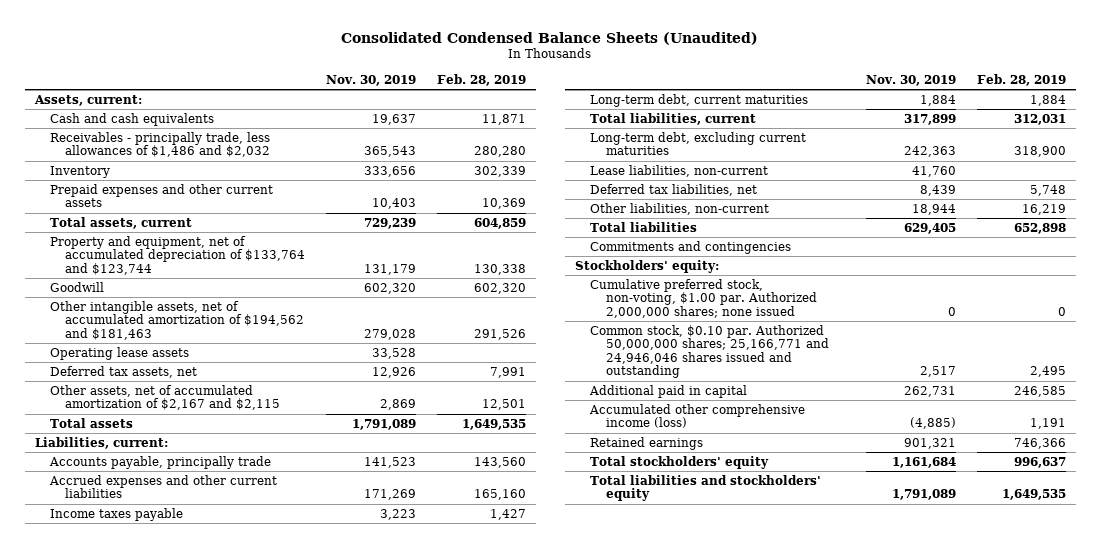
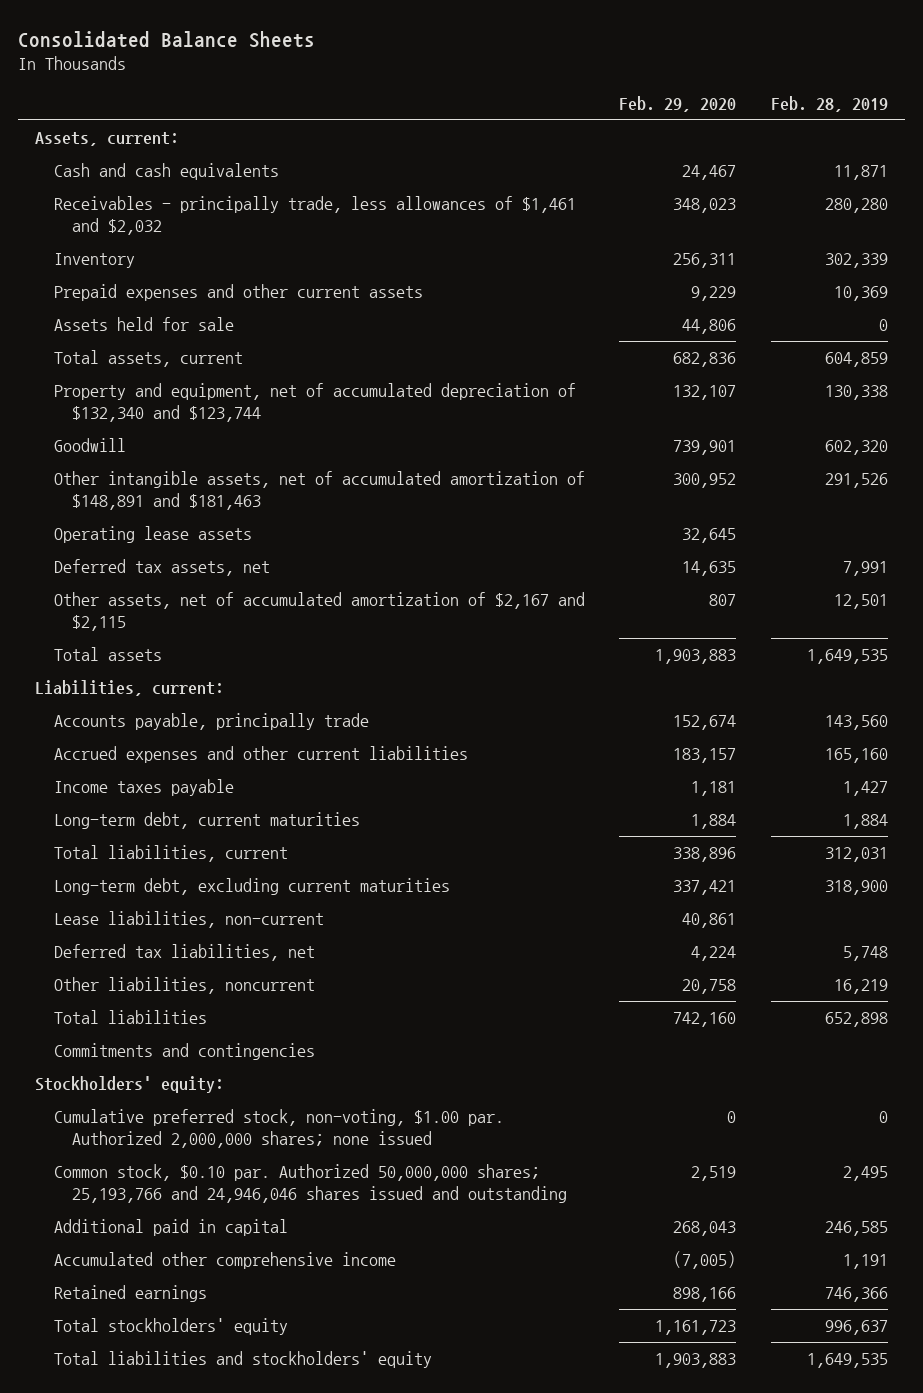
[341,31,759,45] Consolidated Condensed Balance Sheets (Unaudited) -> [18,30,316,48] Consolidated Balance Sheets
[325,74,416,86] Nov. 30, 2019 -> none
none -> [619,95,737,112] Feb. 29, 2020
[50,131,271,158] Receivables - principally trade, less allowances of $1,486 and $2,032 -> [53,195,576,236] Receivables - principally trade, less allowances of $1,461 and $2,032
none -> [53,316,234,331] Assets held for sale
[50,235,306,275] Property and equipment, net of accumulated depreciation of $133,764 and $123,744 -> [53,382,576,423] Property and equipment, net of accumulated depreciation of $132,340 and $123,744
[50,300,305,340] Other intangible assets, net of accumulated amortization of $194,562 and $181,463 -> [53,470,585,511] Other intangible assets, net of accumulated amortization of $148,891 and $181,463
[590,202,770,215] Other liabilities, non-current -> [53,976,315,994] Other liabilities, noncurrent
[590,324,829,379] Common stock, $0.10 par. Authorized 50,000,000 shares; 25,166,771 and 24,946,046 shares issued and outstanding -> [53,1163,567,1204] Common stock, $0.10 par. Authorized 50,000,000 shares; 25,193,766 and 24,946,046 shares issued and outstanding
[589,403,806,429] Accumulated other comprehensive income (loss) -> [53,1251,396,1269] Accumulated other comprehensive income

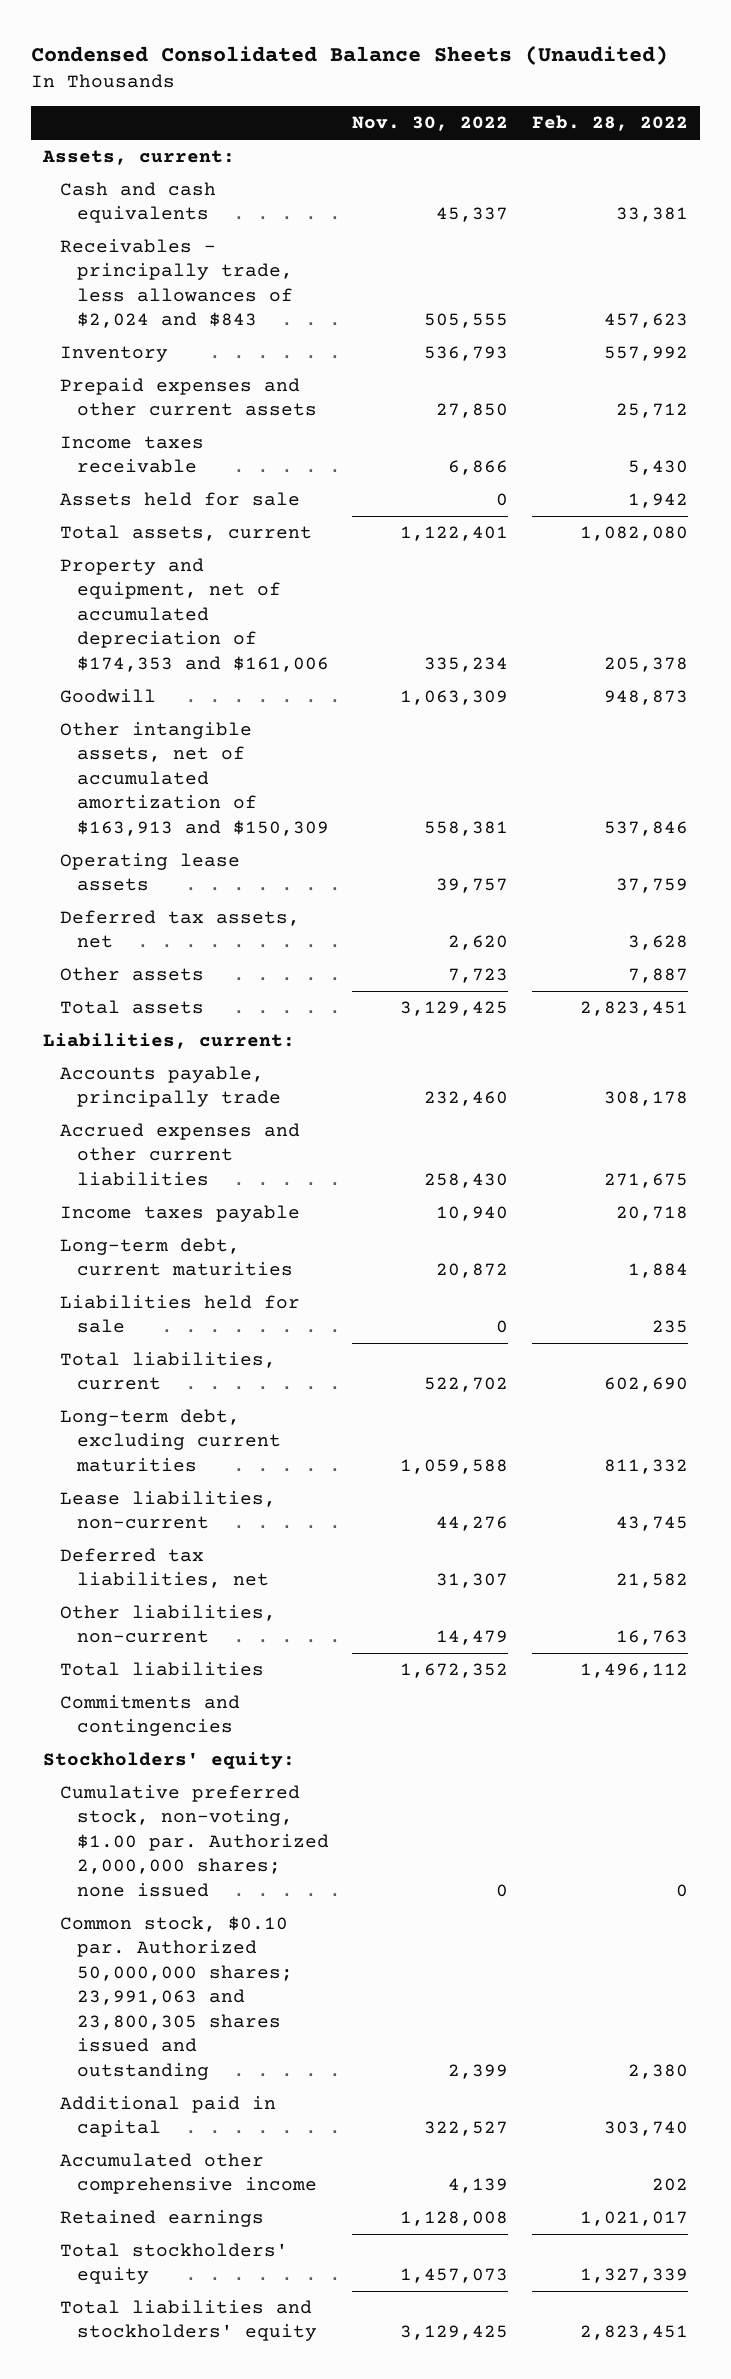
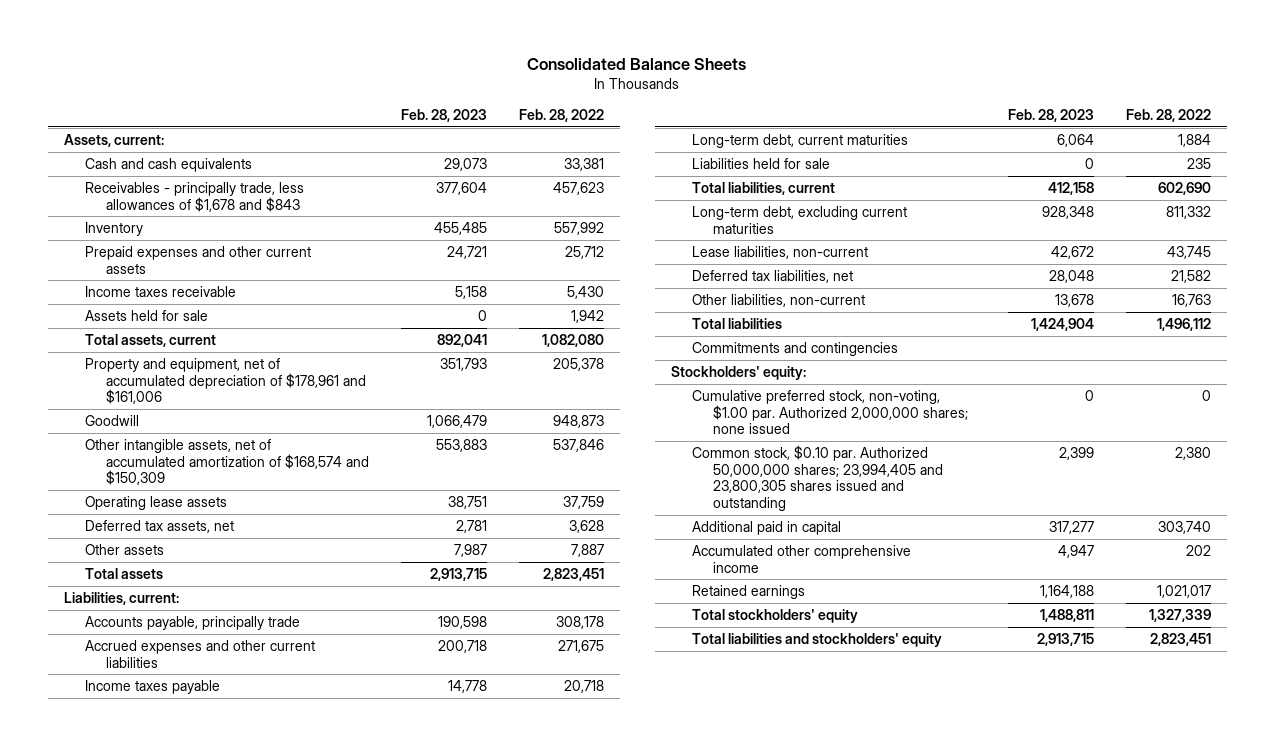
[31,45,669,66] Condensed Consolidated Balance Sheets (Unaudited) -> [527,57,747,70] Consolidated Balance Sheets
[352,116,509,132] Nov. 30, 2022 -> none
none -> [400,109,487,123] Feb. 28, 2023
[59,239,293,329] Receivables - principally trade, less allowances of $2,024 and $843 -> [84,182,304,212] Receivables - principally trade, less allowances of $1,678 and $843
[59,558,329,672] Property and equipment, net of accumulated depreciation of $174,353 and $161,006 -> [84,358,366,405] Property and equipment, net of accumulated depreciation of $178,961 and $161,006
[59,722,329,836] Other intangible assets, net of accumulated amortization of $163,913 and $150,309 -> [84,439,369,486] Other intangible assets, net of accumulated amortization of $168,574 and $150,309
[59,1916,293,2080] Common stock, $0.10 par. Authorized 50,000,000 shares; 23,991,063 and 23,800,305 shares issued and outstanding -> [692,445,944,511] Common stock, $0.10 par. Authorized 50,000,000 shares; 23,994,405 and 23,800,305 shares issued and outstanding

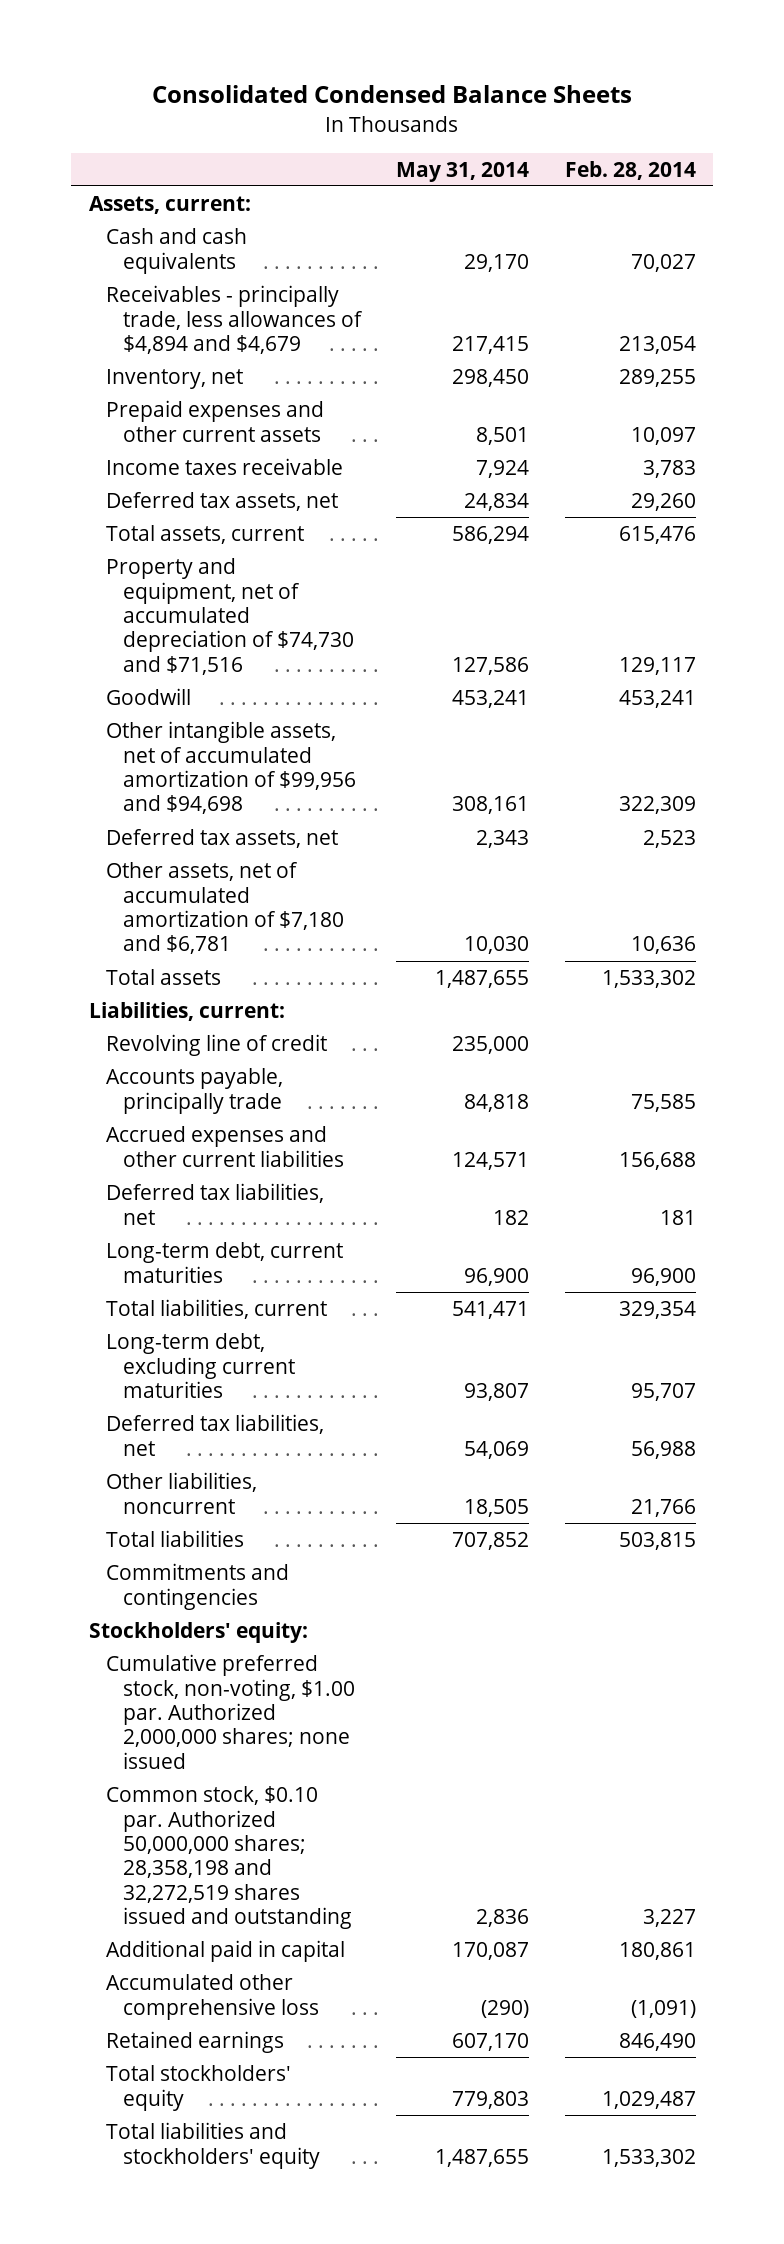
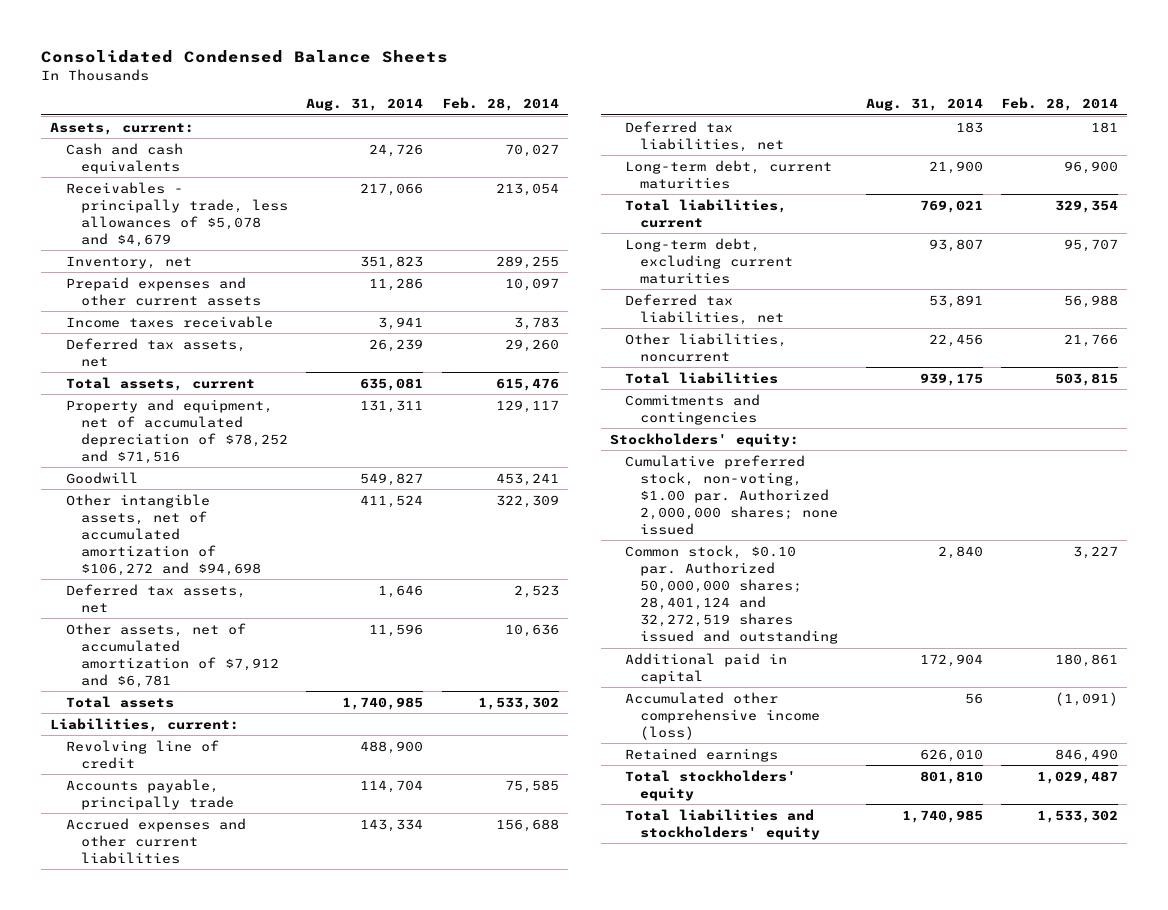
[396,161,530,182] May 31, 2014 -> none
none -> [306,98,424,112] Aug. 31, 2014
[105,285,364,354] Receivables - principally trade, less allowances of $4,894 and $4,679 -> [65,181,288,247] Receivables - principally trade, less allowances of $5,078 and $4,679
[105,558,355,675] Property and equipment, net of accumulated depreciation of $74,730 and $71,516 -> [65,398,288,464] Property and equipment, net of accumulated depreciation of $78,252 and $71,516
[105,721,357,815] Other intangible assets, net of accumulated amortization of $99,956 and $94,698 -> [65,493,261,576] Other intangible assets, net of accumulated amortization of $106,272 and $94,698
[105,862,345,955] Other assets, net of accumulated amortization of $7,180 and $6,781 -> [65,622,279,688] Other assets, net of accumulated amortization of $7,912 and $6,781
[105,1786,353,1930] Common stock, $0.10 par. Authorized 50,000,000 shares; 28,358,198 and 32,272,519 shares issued and outstanding -> [624,544,839,645] Common stock, $0.10 par. Authorized 50,000,000 shares; 28,401,124 and 32,272,519 shares issued and outstanding
[105,1974,320,2020] Accumulated other comprehensive loss -> [624,691,821,740] Accumulated other comprehensive income (loss)

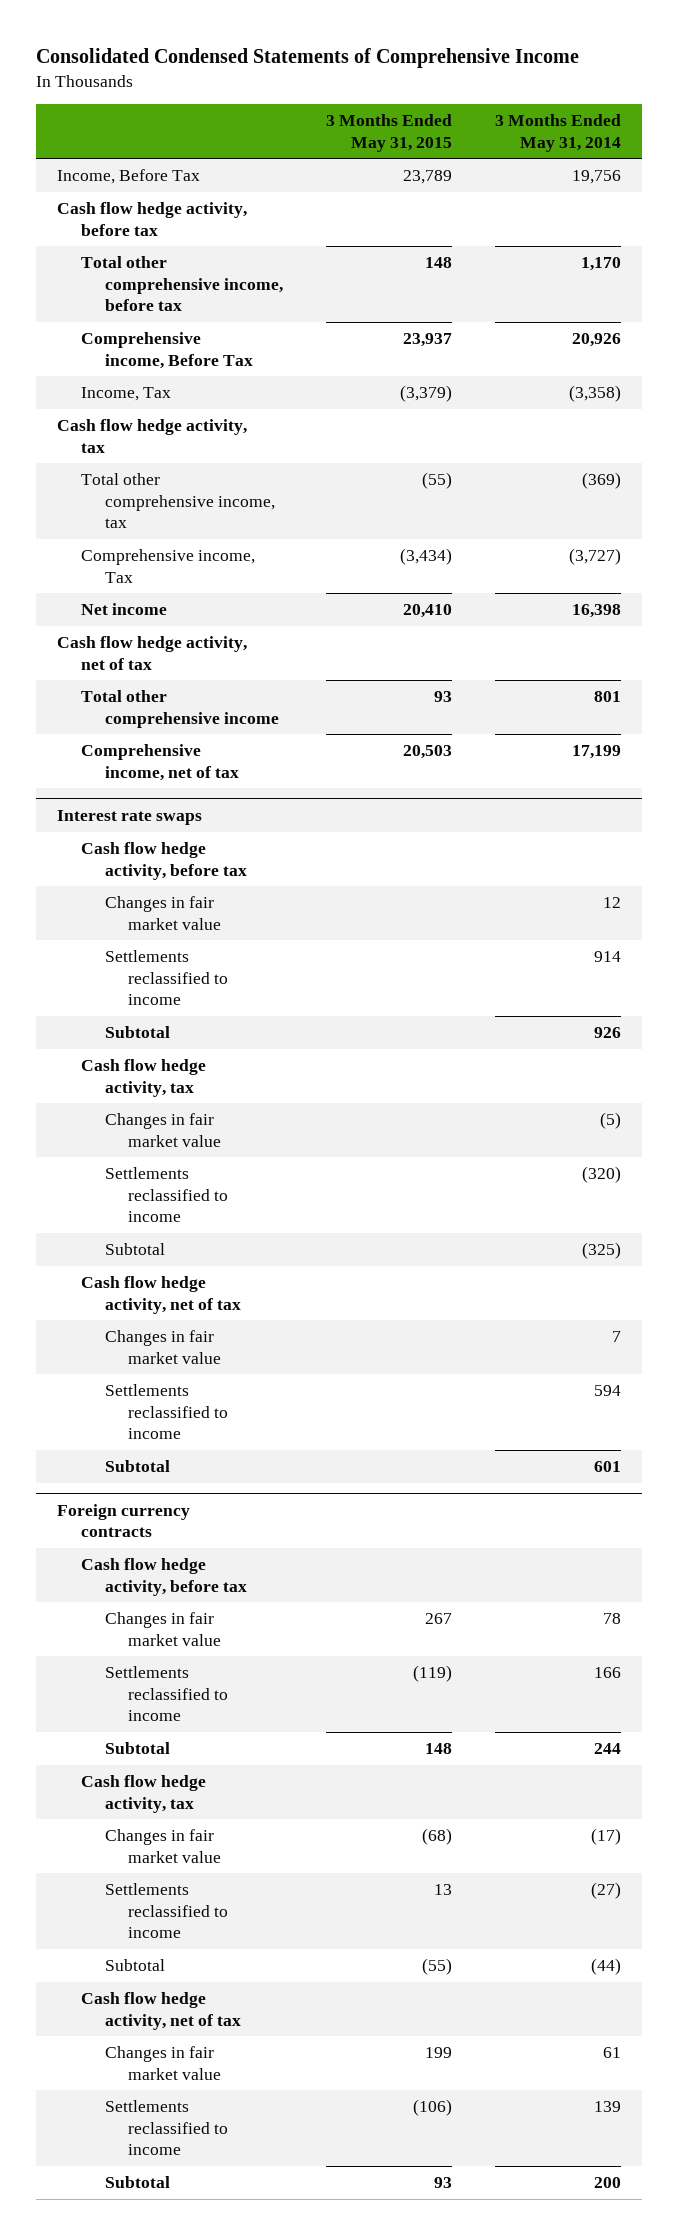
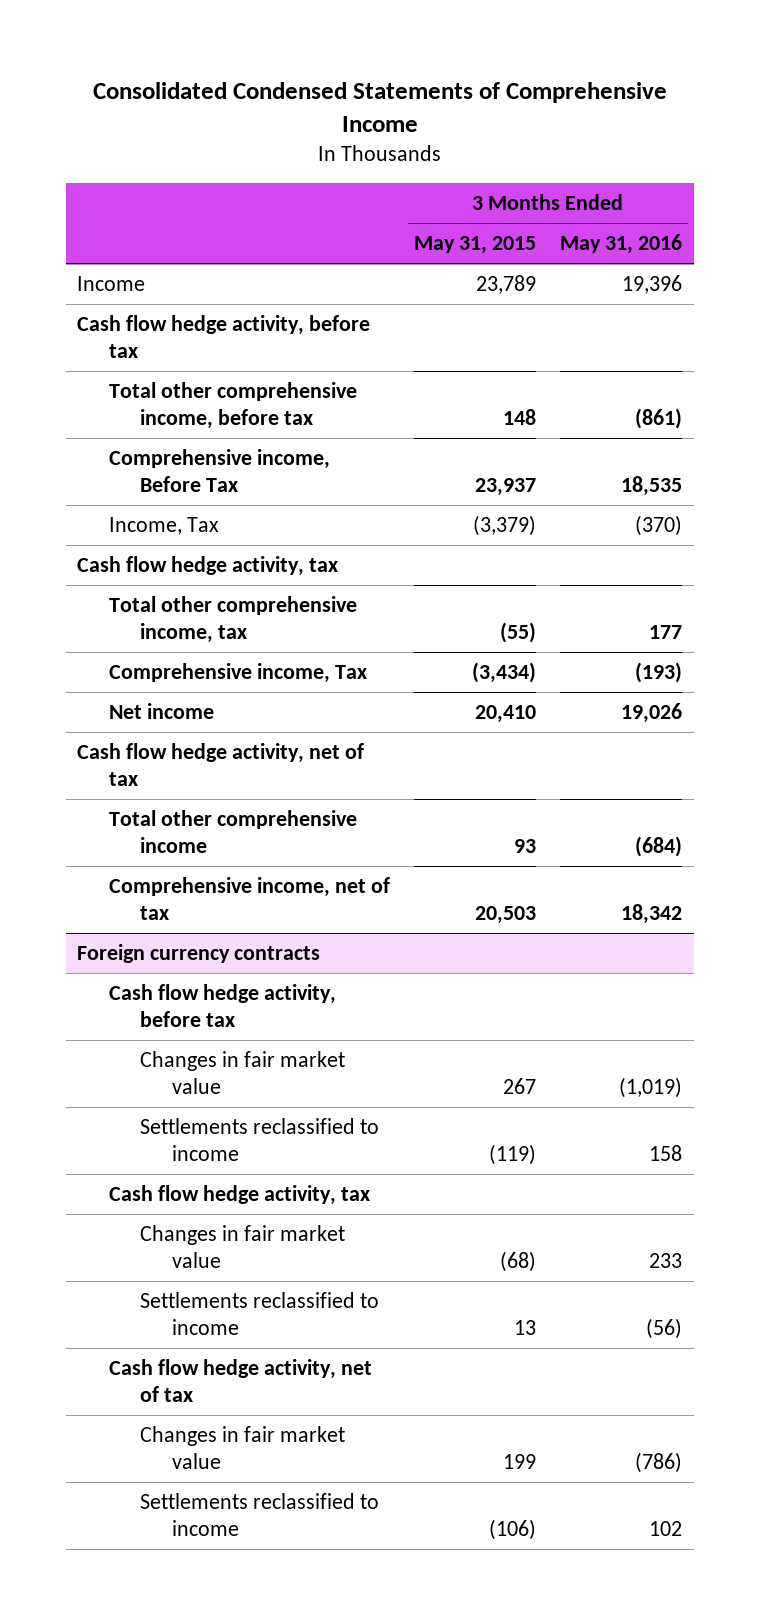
[494,114,621,152] 3 Months Ended May 31, 2014 -> none
none -> [559,234,682,255] May 31, 2016
[57,169,201,185] Income, Before Tax -> [77,276,146,292] Income
[57,809,203,825] Interest rate swaps -> none
[81,842,247,880] Cash flow hedge activity, before tax -> none
[104,896,222,930] Changes in fair market value -> none
[104,950,229,1006] Settlements reclassified to income -> none
[104,1026,170,1039] Subtotal -> none
[81,1059,207,1097] Cash flow hedge activity, tax -> none
[104,1113,222,1147] Changes in fair market value -> none
[104,1167,229,1223] Settlements reclassified to income -> none
[104,1243,165,1256] Subtotal -> none
[81,1276,241,1314] Cash flow hedge activity, net of tax -> none
[104,1330,222,1364] Changes in fair market value -> none
[104,1384,229,1440] Settlements reclassified to income -> none
[104,1460,170,1473] Subtotal -> none
[104,1742,170,1755] Subtotal -> none
[104,1959,165,1972] Subtotal -> none
[104,2176,170,2189] Subtotal -> none

